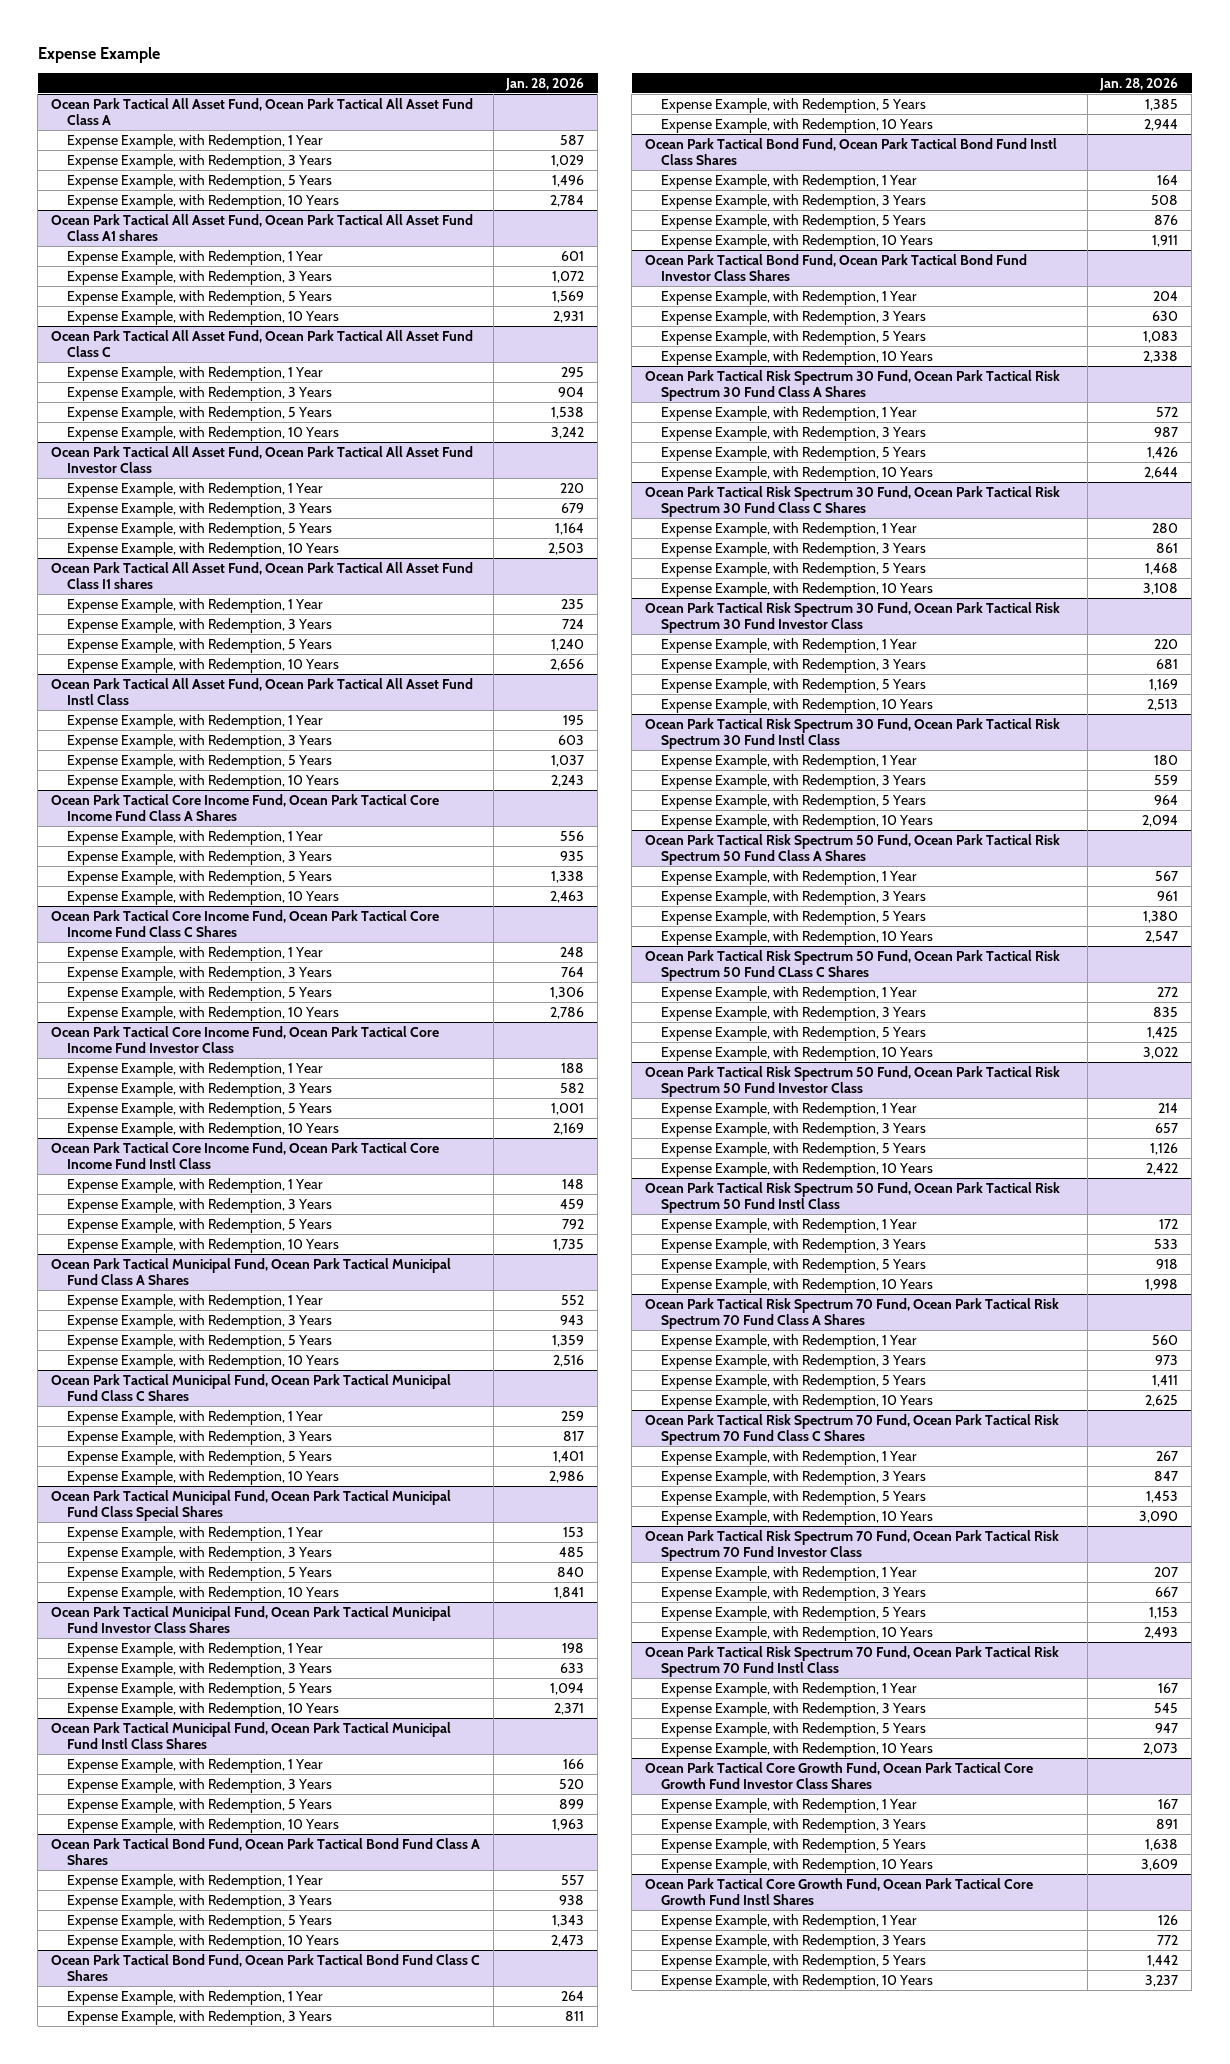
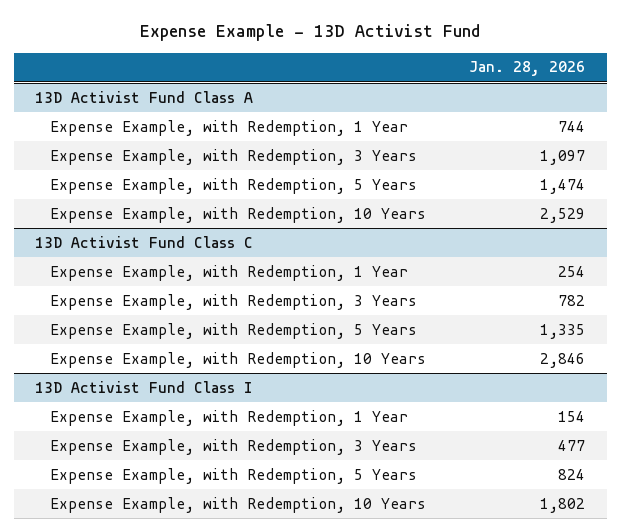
[37,47,160,64] Expense Example -> [140,24,481,42] Expense Example - 13D Activist Fund
[51,97,474,125] Ocean Park Tactical All Asset Fund, Ocean Park Tactical All Asset Fund Class A -> none
[51,213,474,241] Ocean Park Tactical All Asset Fund, Ocean Park Tactical All Asset Fund Class A1 shares -> none
[51,329,474,357] Ocean Park Tactical All Asset Fund, Ocean Park Tactical All Asset Fund Class C -> none
[51,445,474,473] Ocean Park Tactical All Asset Fund, Ocean Park Tactical All Asset Fund Investor Class -> none
[66,481,323,497] Expense Example, with Redemption, 1 Year -> none
[66,501,332,517] Expense Example, with Redemption, 3 Years -> none
[66,521,332,537] Expense Example, with Redemption, 5 Years -> none
[66,541,339,557] Expense Example, with Redemption, 10 Years -> none
[51,561,474,589] Ocean Park Tactical All Asset Fund, Ocean Park Tactical All Asset Fund Class I1 shares -> none
[66,597,323,613] Expense Example, with Redemption, 1 Year -> none
[66,617,332,633] Expense Example, with Redemption, 3 Years -> none
[66,637,332,653] Expense Example, with Redemption, 5 Years -> none
[66,657,339,673] Expense Example, with Redemption, 10 Years -> none
[51,677,474,705] Ocean Park Tactical All Asset Fund, Ocean Park Tactical All Asset Fund Instl Class -> none
[66,713,323,729] Expense Example, with Redemption, 1 Year -> none
[66,733,332,749] Expense Example, with Redemption, 3 Years -> none
[66,753,332,769] Expense Example, with Redemption, 5 Years -> none
[66,773,339,789] Expense Example, with Redemption, 10 Years -> none
[51,793,440,821] Ocean Park Tactical Core Income Fund, Ocean Park Tactical Core Income Fund Class A Shares -> none
[66,829,323,845] Expense Example, with Redemption, 1 Year -> none
[66,849,332,865] Expense Example, with Redemption, 3 Years -> none
[66,869,332,885] Expense Example, with Redemption, 5 Years -> none
[66,889,339,905] Expense Example, with Redemption, 10 Years -> none
[51,909,440,937] Ocean Park Tactical Core Income Fund, Ocean Park Tactical Core Income Fund Class C Shares -> none
[66,945,323,961] Expense Example, with Redemption, 1 Year -> none
[66,965,332,981] Expense Example, with Redemption, 3 Years -> none
[66,985,332,1001] Expense Example, with Redemption, 5 Years -> none
[66,1005,339,1021] Expense Example, with Redemption, 10 Years -> none
[51,1025,440,1053] Ocean Park Tactical Core Income Fund, Ocean Park Tactical Core Income Fund Investor Class -> none
[66,1061,323,1077] Expense Example, with Redemption, 1 Year -> none
[66,1081,332,1097] Expense Example, with Redemption, 3 Years -> none
[66,1101,332,1117] Expense Example, with Redemption, 5 Years -> none
[66,1121,339,1137] Expense Example, with Redemption, 10 Years -> none
[51,1141,440,1169] Ocean Park Tactical Core Income Fund, Ocean Park Tactical Core Income Fund Instl Class -> none
[66,1177,323,1193] Expense Example, with Redemption, 1 Year -> none
[66,1197,332,1213] Expense Example, with Redemption, 3 Years -> none
[66,1217,332,1233] Expense Example, with Redemption, 5 Years -> none
[66,1237,339,1253] Expense Example, with Redemption, 10 Years -> none
[51,1257,452,1285] Ocean Park Tactical Municipal Fund, Ocean Park Tactical Municipal Fund Class A Shares -> none
[66,1293,323,1309] Expense Example, with Redemption, 1 Year -> none
[66,1313,332,1329] Expense Example, with Redemption, 3 Years -> none
[66,1333,332,1349] Expense Example, with Redemption, 5 Years -> none
[66,1353,339,1369] Expense Example, with Redemption, 10 Years -> none
[51,1373,452,1401] Ocean Park Tactical Municipal Fund, Ocean Park Tactical Municipal Fund Class C Shares -> none
[66,1409,323,1425] Expense Example, with Redemption, 1 Year -> none
[66,1429,332,1445] Expense Example, with Redemption, 3 Years -> none
[66,1449,332,1465] Expense Example, with Redemption, 5 Years -> none
[66,1469,339,1485] Expense Example, with Redemption, 10 Years -> none
[51,1489,452,1521] Ocean Park Tactical Municipal Fund, Ocean Park Tactical Municipal Fund Class Special Shares -> none
[66,1525,323,1541] Expense Example, with Redemption, 1 Year -> none
[66,1545,332,1561] Expense Example, with Redemption, 3 Years -> none
[66,1565,332,1581] Expense Example, with Redemption, 5 Years -> none
[66,1585,339,1601] Expense Example, with Redemption, 10 Years -> none
[51,1605,452,1633] Ocean Park Tactical Municipal Fund, Ocean Park Tactical Municipal Fund Investor Class Shares -> none
[66,1641,323,1657] Expense Example, with Redemption, 1 Year -> none
[66,1661,332,1677] Expense Example, with Redemption, 3 Years -> none
[66,1681,332,1697] Expense Example, with Redemption, 5 Years -> none
[66,1701,339,1717] Expense Example, with Redemption, 10 Years -> none
[51,1721,452,1749] Ocean Park Tactical Municipal Fund, Ocean Park Tactical Municipal Fund Instl Class Shares -> none
[66,1757,323,1773] Expense Example, with Redemption, 1 Year -> none
[66,1777,332,1793] Expense Example, with Redemption, 3 Years -> none
[66,1797,332,1813] Expense Example, with Redemption, 5 Years -> none
[66,1817,339,1833] Expense Example, with Redemption, 10 Years -> none
[51,1837,481,1865] Ocean Park Tactical Bond Fund, Ocean Park Tactical Bond Fund Class A Shares -> none
[66,1873,323,1889] Expense Example, with Redemption, 1 Year -> none
[66,1893,332,1909] Expense Example, with Redemption, 3 Years -> none
[66,1913,332,1929] Expense Example, with Redemption, 5 Years -> none
[66,1933,339,1949] Expense Example, with Redemption, 10 Years -> none
[51,1953,481,1981] Ocean Park Tactical Bond Fund, Ocean Park Tactical Bond Fund Class C Shares -> none
[66,1989,323,2005] Expense Example, with Redemption, 1 Year -> none
[66,2009,332,2025] Expense Example, with Redemption, 3 Years -> none
[660,97,926,113] Expense Example, with Redemption, 5 Years -> none
[660,117,933,133] Expense Example, with Redemption, 10 Years -> none
[645,137,1058,165] Ocean Park Tactical Bond Fund, Ocean Park Tactical Bond Fund Instl Class Shares -> none
[660,173,917,189] Expense Example, with Redemption, 1 Year -> none
[660,193,926,209] Expense Example, with Redemption, 3 Years -> none
[660,213,926,229] Expense Example, with Redemption, 5 Years -> none
[660,233,933,249] Expense Example, with Redemption, 10 Years -> none
[645,253,1028,281] Ocean Park Tactical Bond Fund, Ocean Park Tactical Bond Fund Investor Class Shares -> none
[660,289,917,305] Expense Example, with Redemption, 1 Year -> none
[660,309,926,325] Expense Example, with Redemption, 3 Years -> none
[660,329,926,345] Expense Example, with Redemption, 5 Years -> none
[660,349,933,365] Expense Example, with Redemption, 10 Years -> none
[645,369,1061,401] Ocean Park Tactical Risk Spectrum 30 Fund, Ocean Park Tactical Risk Spectrum 30 Fund Class A Shares -> none
[660,405,917,421] Expense Example, with Redemption, 1 Year -> none
[660,425,926,441] Expense Example, with Redemption, 3 Years -> none
[660,445,926,461] Expense Example, with Redemption, 5 Years -> none
[660,465,933,481] Expense Example, with Redemption, 10 Years -> none
[645,485,1061,517] Ocean Park Tactical Risk Spectrum 30 Fund, Ocean Park Tactical Risk Spectrum 30 Fund Class C Shares -> none
[660,521,917,537] Expense Example, with Redemption, 1 Year -> none
[660,541,926,557] Expense Example, with Redemption, 3 Years -> none
[660,561,926,577] Expense Example, with Redemption, 5 Years -> none
[660,581,933,597] Expense Example, with Redemption, 10 Years -> none
[645,601,1061,633] Ocean Park Tactical Risk Spectrum 30 Fund, Ocean Park Tactical Risk Spectrum 30 Fund Investor Class -> none
[660,637,917,653] Expense Example, with Redemption, 1 Year -> none
[660,657,926,673] Expense Example, with Redemption, 3 Years -> none
[660,677,926,693] Expense Example, with Redemption, 5 Years -> none
[660,697,933,713] Expense Example, with Redemption, 10 Years -> none
[645,717,1061,749] Ocean Park Tactical Risk Spectrum 30 Fund, Ocean Park Tactical Risk Spectrum 30 Fund Instl Class -> none
[660,753,917,769] Expense Example, with Redemption, 1 Year -> none
[660,773,926,789] Expense Example, with Redemption, 3 Years -> none
[660,793,926,809] Expense Example, with Redemption, 5 Years -> none
[660,813,933,829] Expense Example, with Redemption, 10 Years -> none
[645,833,1061,865] Ocean Park Tactical Risk Spectrum 50 Fund, Ocean Park Tactical Risk Spectrum 50 Fund Class A Shares -> none
[660,869,917,885] Expense Example, with Redemption, 1 Year -> none
[660,889,926,905] Expense Example, with Redemption, 3 Years -> none
[660,909,926,925] Expense Example, with Redemption, 5 Years -> none
[660,929,933,945] Expense Example, with Redemption, 10 Years -> none
[645,949,1061,981] Ocean Park Tactical Risk Spectrum 50 Fund, Ocean Park Tactical Risk Spectrum 50 Fund CLass C Shares -> none
[660,985,917,1001] Expense Example, with Redemption, 1 Year -> none
[660,1005,926,1021] Expense Example, with Redemption, 3 Years -> none
[660,1025,926,1041] Expense Example, with Redemption, 5 Years -> none
[660,1045,933,1061] Expense Example, with Redemption, 10 Years -> none
[645,1065,1061,1097] Ocean Park Tactical Risk Spectrum 50 Fund, Ocean Park Tactical Risk Spectrum 50 Fund Investor Class -> none
[660,1101,917,1117] Expense Example, with Redemption, 1 Year -> none
[660,1121,926,1137] Expense Example, with Redemption, 3 Years -> none
[660,1141,926,1157] Expense Example, with Redemption, 5 Years -> none
[660,1161,933,1177] Expense Example, with Redemption, 10 Years -> none
[645,1181,1061,1213] Ocean Park Tactical Risk Spectrum 50 Fund, Ocean Park Tactical Risk Spectrum 50 Fund Instl Class -> none
[660,1217,917,1233] Expense Example, with Redemption, 1 Year -> none
[660,1237,926,1253] Expense Example, with Redemption, 3 Years -> none
[660,1257,926,1273] Expense Example, with Redemption, 5 Years -> none
[660,1277,933,1293] Expense Example, with Redemption, 10 Years -> none
[645,1297,1060,1329] Ocean Park Tactical Risk Spectrum 70 Fund, Ocean Park Tactical Risk Spectrum 70 Fund Class A Shares -> none
[660,1333,917,1349] Expense Example, with Redemption, 1 Year -> none
[660,1353,926,1369] Expense Example, with Redemption, 3 Years -> none
[660,1373,926,1389] Expense Example, with Redemption, 5 Years -> none
[660,1393,933,1409] Expense Example, with Redemption, 10 Years -> none
[645,1413,1060,1445] Ocean Park Tactical Risk Spectrum 70 Fund, Ocean Park Tactical Risk Spectrum 70 Fund Class C Shares -> none
[660,1449,917,1465] Expense Example, with Redemption, 1 Year -> none
[660,1469,926,1485] Expense Example, with Redemption, 3 Years -> none
[660,1489,926,1505] Expense Example, with Redemption, 5 Years -> none
[660,1509,933,1525] Expense Example, with Redemption, 10 Years -> none
[645,1529,1060,1561] Ocean Park Tactical Risk Spectrum 70 Fund, Ocean Park Tactical Risk Spectrum 70 Fund Investor Class -> none
[660,1565,917,1581] Expense Example, with Redemption, 1 Year -> none
[660,1585,926,1601] Expense Example, with Redemption, 3 Years -> none
[660,1605,926,1621] Expense Example, with Redemption, 5 Years -> none
[660,1625,933,1641] Expense Example, with Redemption, 10 Years -> none
[645,1645,1060,1677] Ocean Park Tactical Risk Spectrum 70 Fund, Ocean Park Tactical Risk Spectrum 70 Fund Instl Class -> none
[660,1681,917,1697] Expense Example, with Redemption, 1 Year -> none
[660,1701,926,1717] Expense Example, with Redemption, 3 Years -> none
[660,1721,926,1737] Expense Example, with Redemption, 5 Years -> none
[660,1741,933,1757] Expense Example, with Redemption, 10 Years -> none
[645,1761,1034,1789] Ocean Park Tactical Core Growth Fund, Ocean Park Tactical Core Growth Fund Investor Class Shares -> none
[660,1797,917,1813] Expense Example, with Redemption, 1 Year -> none
[660,1817,926,1833] Expense Example, with Redemption, 3 Years -> none
[660,1837,926,1853] Expense Example, with Redemption, 5 Years -> none
[660,1857,933,1873] Expense Example, with Redemption, 10 Years -> none
[645,1877,1034,1905] Ocean Park Tactical Core Growth Fund, Ocean Park Tactical Core Growth Fund Instl Shares -> none
[660,1913,917,1929] Expense Example, with Redemption, 1 Year -> none
[660,1933,926,1949] Expense Example, with Redemption, 3 Years -> none
[660,1953,926,1969] Expense Example, with Redemption, 5 Years -> none
[660,1973,933,1989] Expense Example, with Redemption, 10 Years -> none
none -> [35,90,254,103] 13D Activist Fund Class A
[560,134,585,145] 587 -> [558,120,586,132] 744
[551,154,585,167] 1,029 -> [540,149,586,165] 1,097
[552,174,585,187] 1,496 -> [540,178,586,194] 1,474
[550,194,585,207] 2,784 -> [540,207,586,223] 2,529
none -> [35,235,254,248] 13D Activist Fund Class C
[561,250,585,261] 601 -> [558,265,586,277] 254
[552,270,585,283] 1,072 -> [558,294,586,306] 782
[552,290,585,303] 1,569 -> [540,323,586,339] 1,335
[553,310,585,323] 2,931 -> [540,352,586,368] 2,846
none -> [35,380,253,393] 13D Activist Fund Class I
[561,366,585,377] 295 -> [558,410,586,422] 154
[558,386,585,397] 904 -> [558,439,586,451] 477
[551,406,585,419] 1,538 -> [558,468,586,480] 824
[551,426,585,439] 3,242 -> [540,497,586,513] 1,802

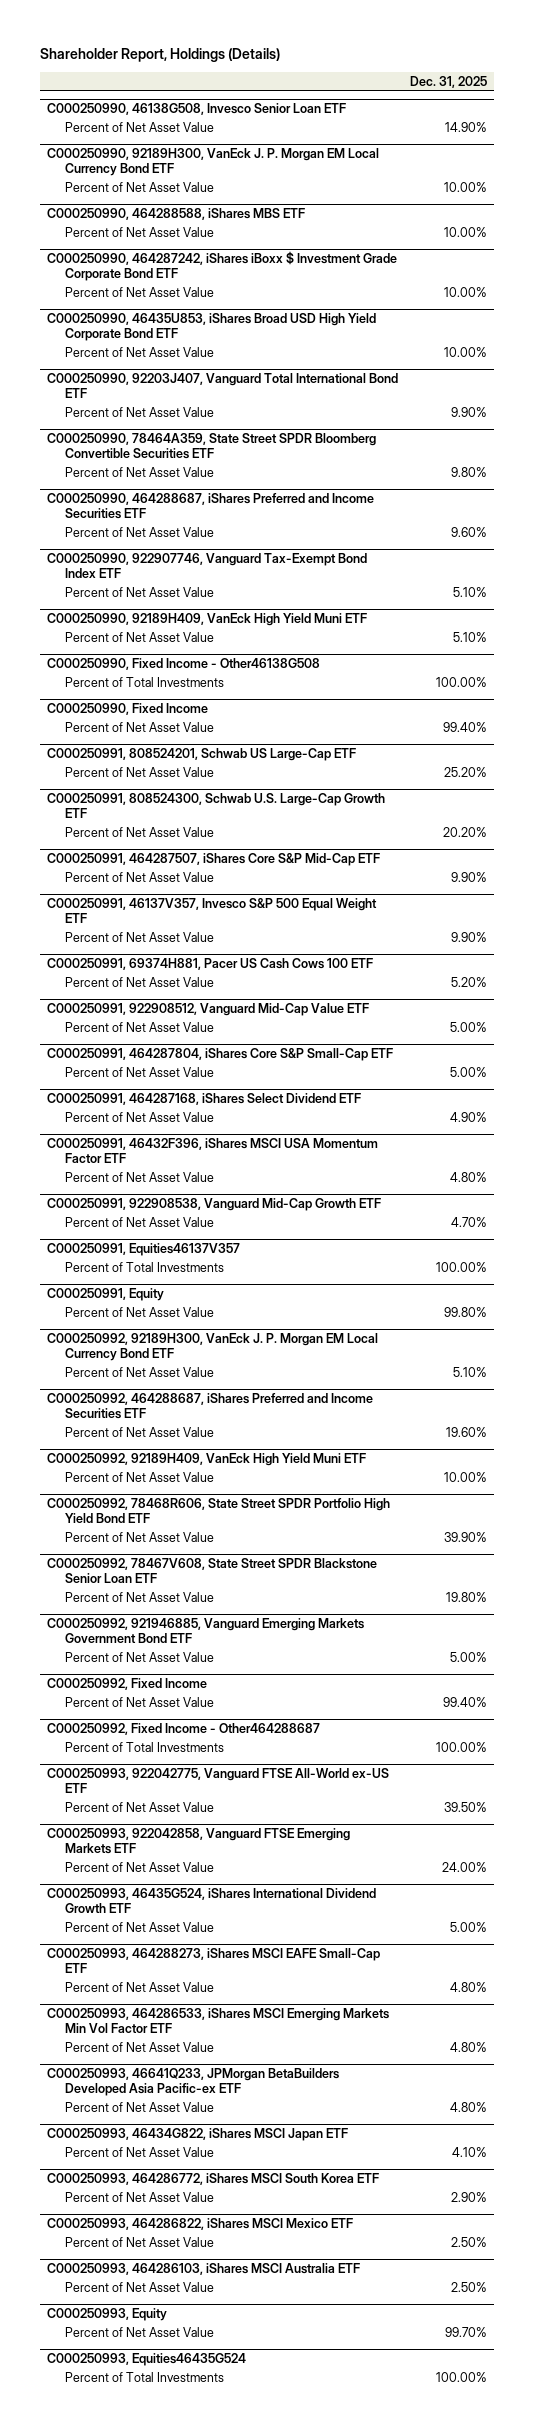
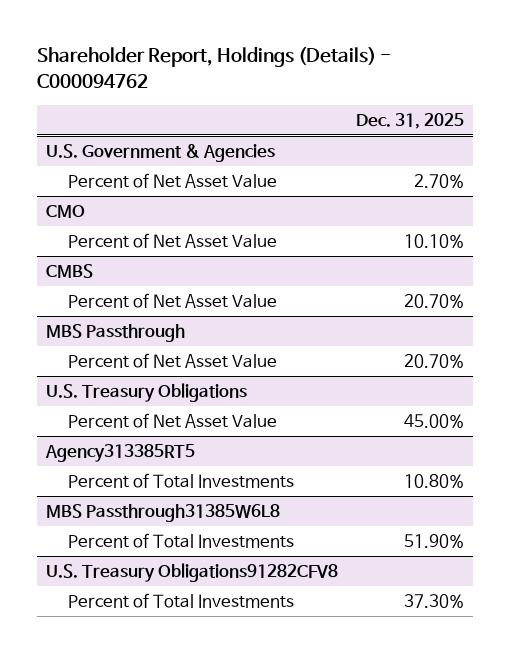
[40,48,281,63] Shareholder Report, Holdings (Details) -> [36,47,391,89] Shareholder Report, Holdings (Details) - C000094762
[46,103,346,116] C000250990, 46138G508, Invesco Senior Loan ETF -> none
[46,148,379,177] C000250990, 92189H300, VanEck J. P. Morgan EM Local Currency Bond ETF -> none
[46,208,305,221] C000250990, 464288588, iShares MBS ETF -> none
[46,251,397,282] C000250990, 464287242, iShares iBoxx $ Investment Grade Corporate Bond ETF -> none
[46,313,376,342] C000250990, 46435U853, iShares Broad USD High Yield Corporate Bond ETF -> none
[46,373,398,399] C000250990, 92203J407, Vanguard Total International Bond ETF -> none
[65,406,215,417] Percent of Net Asset Value -> none
[46,433,376,460] C000250990, 78464A359, State Street SPDR Bloomberg Convertible Securities ETF -> none
[65,466,215,477] Percent of Net Asset Value -> none
[46,493,374,520] C000250990, 464288687, iShares Preferred and Income Securities ETF -> none
[65,526,215,537] Percent of Net Asset Value -> none
[46,553,367,579] C000250990, 922907746, Vanguard Tax-Exempt Bond Index ETF -> none
[65,586,215,597] Percent of Net Asset Value -> none
[46,613,367,627] C000250990, 92189H409, VanEck High Yield Muni ETF -> none
[65,631,215,642] Percent of Net Asset Value -> none
[46,658,320,671] C000250990, Fixed Income - Other46138G508 -> none
[46,703,208,716] C000250990, Fixed Income -> none
[65,721,215,732] Percent of Net Asset Value -> none
[46,748,356,762] C000250991, 808524201, Schwab US Large-Cap ETF -> none
[65,766,215,777] Percent of Net Asset Value -> none
[46,793,385,819] C000250991, 808524300, Schwab U.S. Large-Cap Growth ETF -> none
[65,826,215,837] Percent of Net Asset Value -> none
[46,853,380,867] C000250991, 464287507, iShares Core S&P Mid-Cap ETF -> none
[65,871,215,882] Percent of Net Asset Value -> none
[46,898,377,924] C000250991, 46137V357, Invesco S&P 500 Equal Weight ETF -> none
[65,931,215,942] Percent of Net Asset Value -> none
[46,958,373,971] C000250991, 69374H881, Pacer US Cash Cows 100 ETF -> none
[65,976,215,987] Percent of Net Asset Value -> none
[46,1003,369,1017] C000250991, 922908512, Vanguard Mid-Cap Value ETF -> none
[65,1021,215,1032] Percent of Net Asset Value -> none
[46,1048,393,1062] C000250991, 464287804, iShares Core S&P Small-Cap ETF -> none
[65,1066,215,1077] Percent of Net Asset Value -> none
[46,1093,361,1106] C000250991, 464287168, iShares Select Dividend ETF -> none
[65,1111,215,1122] Percent of Net Asset Value -> none
[46,1138,378,1164] C000250991, 46432F396, iShares MSCI USA Momentum Factor ETF -> none
[65,1171,215,1182] Percent of Net Asset Value -> none
[46,1198,381,1212] C000250991, 922908538, Vanguard Mid-Cap Growth ETF -> none
[65,1216,215,1227] Percent of Net Asset Value -> none
[46,1243,240,1257] C000250991, Equities46137V357 -> none
[46,1288,164,1302] C000250991, Equity -> none
[65,1306,215,1317] Percent of Net Asset Value -> none
[46,1333,378,1362] C000250992, 92189H300, VanEck J. P. Morgan EM Local Currency Bond ETF -> none
[65,1366,215,1377] Percent of Net Asset Value -> none
[46,1393,373,1420] C000250992, 464288687, iShares Preferred and Income Securities ETF -> none
[65,1426,215,1437] Percent of Net Asset Value -> none
[46,1453,366,1467] C000250992, 92189H409, VanEck High Yield Muni ETF -> none
[65,1471,215,1482] Percent of Net Asset Value -> none
[46,1498,390,1524] C000250992, 78468R606, State Street SPDR Portfolio High Yield Bond ETF -> none
[65,1531,215,1542] Percent of Net Asset Value -> none
[46,1558,377,1584] C000250992, 78467V608, State Street SPDR Blackstone Senior Loan ETF -> none
[65,1591,215,1602] Percent of Net Asset Value -> none
[46,1618,364,1644] C000250992, 921946885, Vanguard Emerging Markets Government Bond ETF -> none
[65,1651,215,1662] Percent of Net Asset Value -> none
[46,1678,207,1691] C000250992, Fixed Income -> none
[65,1696,215,1707] Percent of Net Asset Value -> none
[46,1723,320,1736] C000250992, Fixed Income - Other464288687 -> none
[46,1768,389,1794] C000250993, 922042775, Vanguard FTSE All-World ex-US ETF -> none
[65,1801,215,1812] Percent of Net Asset Value -> none
[46,1828,350,1855] C000250993, 922042858, Vanguard FTSE Emerging Markets ETF -> none
[65,1861,215,1872] Percent of Net Asset Value -> none
[46,1888,376,1914] C000250993, 46435G524, iShares International Dividend Growth ETF -> none
[65,1921,215,1932] Percent of Net Asset Value -> none
[46,1948,380,1974] C000250993, 464288273, iShares MSCI EAFE Small-Cap ETF -> none
[65,1981,215,1992] Percent of Net Asset Value -> none
[46,2008,389,2034] C000250993, 464286533, iShares MSCI Emerging Markets Min Vol Factor ETF -> none
[65,2041,215,2052] Percent of Net Asset Value -> none
[46,2068,339,2097] C000250993, 46641Q233, JPMorgan BetaBuilders Developed Asia Pacific-ex ETF -> none
[65,2101,215,2112] Percent of Net Asset Value -> none
[46,2128,348,2142] C000250993, 46434G822, iShares MSCI Japan ETF -> none
[65,2146,215,2157] Percent of Net Asset Value -> none
[46,2173,379,2186] C000250993, 464286772, iShares MSCI South Korea ETF -> none
[65,2191,215,2202] Percent of Net Asset Value -> none
[46,2218,353,2231] C000250993, 464286822, iShares MSCI Mexico ETF -> none
[65,2236,215,2247] Percent of Net Asset Value -> none
[46,2263,360,2276] C000250993, 464286103, iShares MSCI Australia ETF -> none
[65,2281,215,2292] Percent of Net Asset Value -> none
[46,2308,167,2322] C000250993, Equity -> none
[65,2326,215,2337] Percent of Net Asset Value -> none
[46,2353,246,2367] C000250993, Equities46435G524 -> none
[65,2371,225,2382] Percent of Total Investments -> none
none -> [45,143,275,162] U.S. Government & Agencies
[445,121,488,132] 14.90% -> [413,173,464,188] 2.70%
none -> [45,204,85,218] CMO
[444,181,488,192] 10.00% -> [403,233,464,248] 10.10%
none -> [45,263,93,278] CMBS
[444,226,488,237] 10.00% -> [403,293,464,308] 20.70%
none -> [45,323,185,342] MBS Passthrough
[444,286,488,297] 10.00% -> [403,353,464,368] 20.70%
none -> [45,382,247,402] U.S. Treasury Obligations
[444,346,488,357] 10.00% -> [403,413,464,428] 45.00%
none -> [44,443,195,462] Agency313385RT5
[436,676,488,687] 100.00% -> [403,473,464,488] 10.80%
none -> [45,503,280,522] MBS Passthrough31385W6L8
[436,1261,488,1272] 100.00% -> [403,533,464,548] 51.90%
none -> [45,562,338,582] U.S. Treasury Obligations91282CFV8
[436,1741,488,1752] 100.00% -> [403,593,464,608] 37.30%

